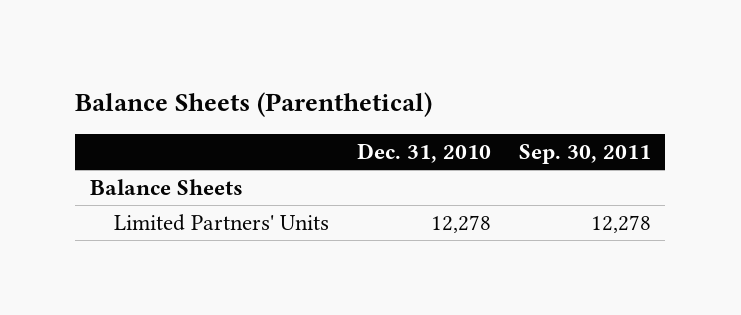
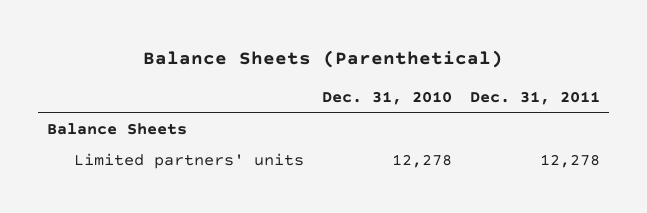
[519,143,652,164] Sep. 30, 2011 -> none
none -> [469,90,600,105] Dec. 31, 2011
[113,214,329,232] Limited Partners' Units -> [73,152,304,169] Limited partners' units

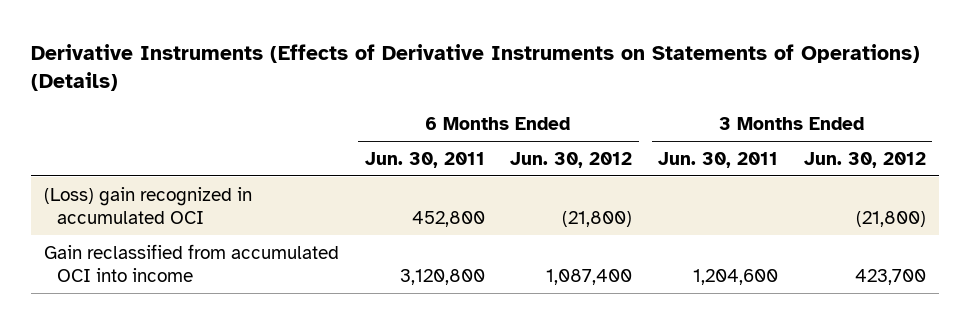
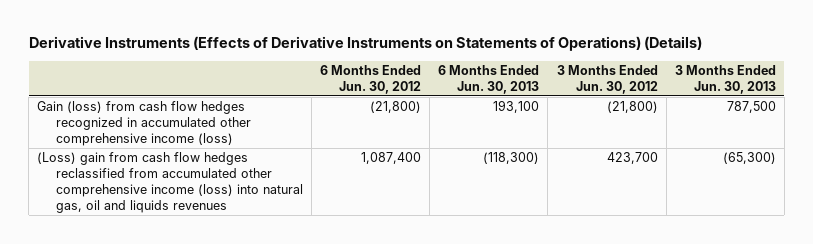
[364,151,485,168] Jun. 30, 2011 -> none
[658,151,779,168] Jun. 30, 2011 -> none
none -> [438,64,540,94] 6 Months Ended Jun. 30, 2013
none -> [674,64,776,94] 3 Months Ended Jun. 30, 2013
[43,186,252,225] (Loss) gain recognized in accumulated OCI -> [37,101,252,146] Gain (loss) from cash flow hedges recognized in accumulated other comprehensive income (loss)
[43,243,339,283] Gain reclassified from accumulated OCI into income -> [37,152,304,213] (Loss) gain from cash flow hedges reclassified from accumulated other comprehensive income (loss) into natural gas, oil and liquids revenues

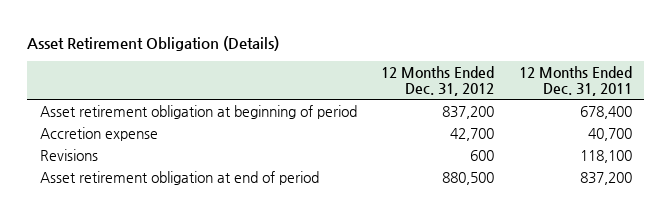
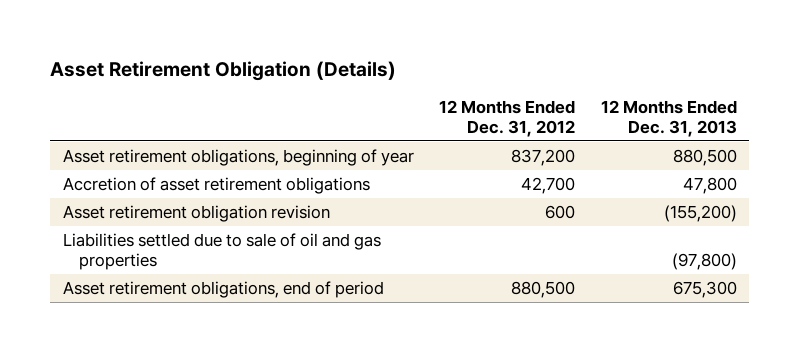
[518,66,632,96] 12 Months Ended Dec. 31, 2011 -> none
none -> [600,99,737,138] 12 Months Ended Dec. 31, 2013
[39,104,357,119] Asset retirement obligation at beginning of period -> [63,148,415,166] Asset retirement obligations, beginning of year
[39,126,158,141] Accretion expense -> [63,176,371,194] Accretion of asset retirement obligations
[39,148,98,161] Revisions -> [63,204,331,222] Asset retirement obligation revision
none -> [63,232,382,270] Liabilities settled due to sale of oil and gas properties
[39,170,319,185] Asset retirement obligation at end of period -> [63,280,385,298] Asset retirement obligations, end of period

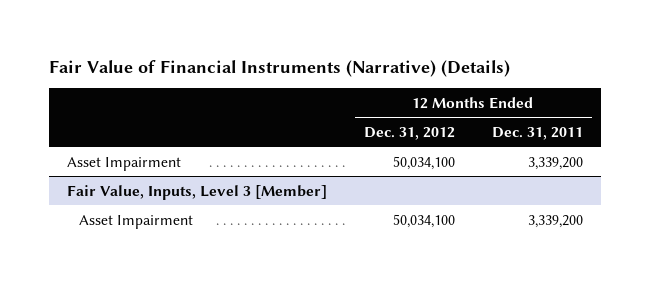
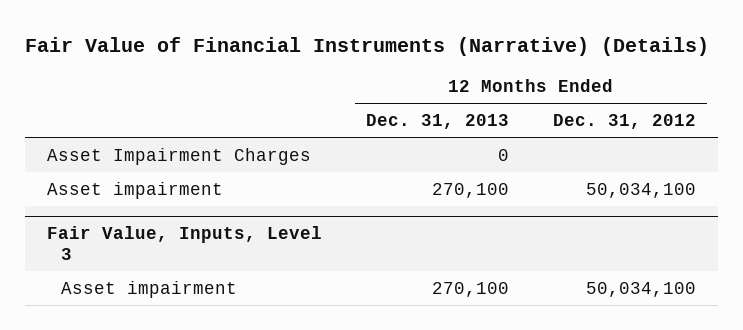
[491,126,583,140] Dec. 31, 2011 -> none
none -> [366,114,510,130] Dec. 31, 2013
none -> [47,147,312,165] Asset Impairment Charges
[66,156,181,171] Asset Impairment -> [47,181,224,199] Asset impairment
[66,184,327,200] Fair Value, Inputs, Level 3 [Member] -> [47,225,323,260] Fair Value, Inputs, Level 3
[79,214,194,229] Asset Impairment -> [61,280,238,298] Asset impairment

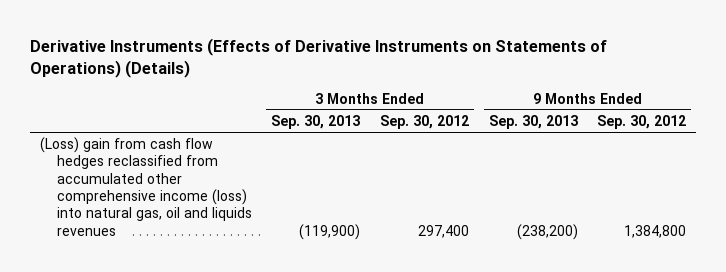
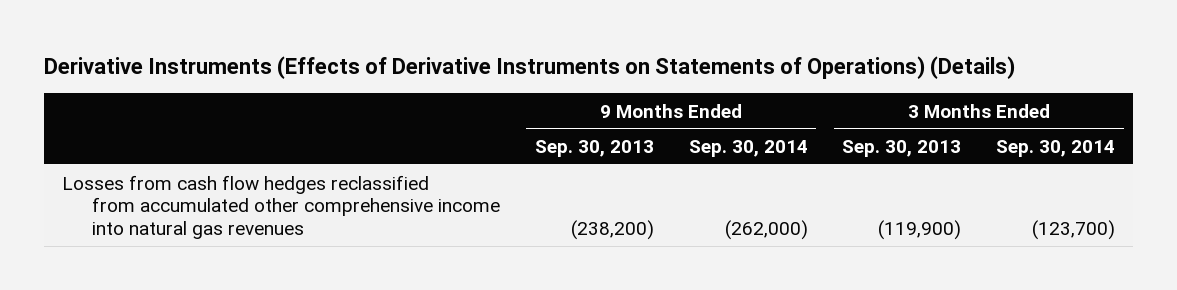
[379,114,469,129] Sep. 30, 2012 -> none
[597,114,687,129] Sep. 30, 2012 -> none
none -> [688,140,808,158] Sep. 30, 2014
none -> [996,140,1116,158] Sep. 30, 2014
[39,137,252,236] (Loss) gain from cash flow hedges reclassified from accumulated other comprehensive income (loss) into natural gas, oil and liquids revenues -> [61,174,500,239] Losses from cash flow hedges reclassified from accumulated other comprehensive income into natural gas revenues

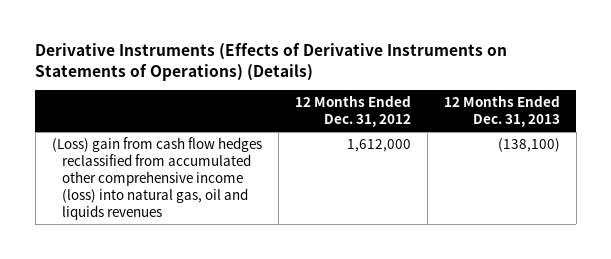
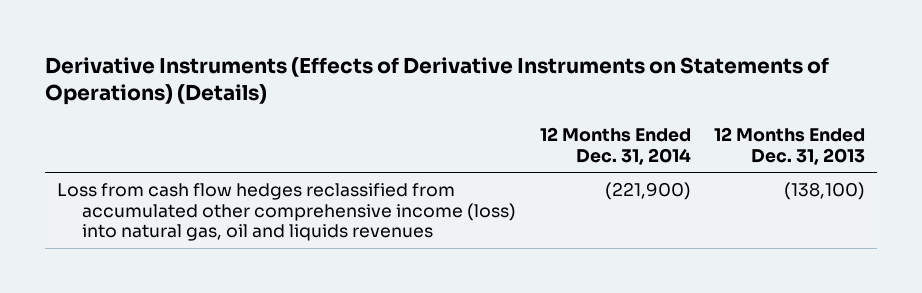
[294,95,411,128] 12 Months Ended Dec. 31, 2012 -> none
none -> [539,127,691,165] 12 Months Ended Dec. 31, 2014
[51,136,262,220] (Loss) gain from cash flow hedges reclassified from accumulated other comprehensive income (loss) into natural gas, oil and liquids revenues -> [57,183,517,242] Loss from cash flow hedges reclassified from accumulated other comprehensive income (loss) into natural gas, oil and liquids revenues

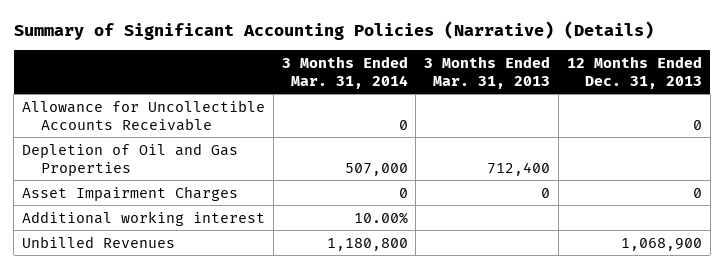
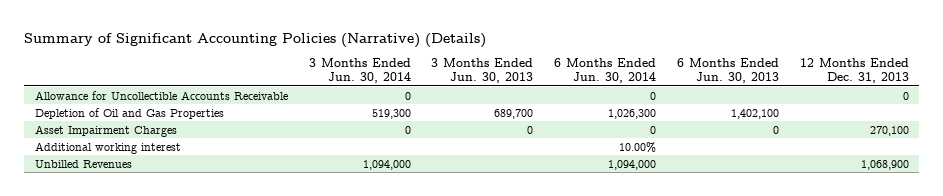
[281,56,408,89] 3 Months Ended Mar. 31, 2014 -> none
[424,56,551,89] 3 Months Ended Mar. 31, 2013 -> none
none -> [308,57,411,84] 3 Months Ended Jun. 30, 2014
none -> [431,57,534,84] 3 Months Ended Jun. 30, 2013
none -> [554,57,657,84] 6 Months Ended Jun. 30, 2014
none -> [676,57,779,84] 6 Months Ended Jun. 30, 2013
[693,187,703,198] 0 -> [869,125,909,136] 270,100

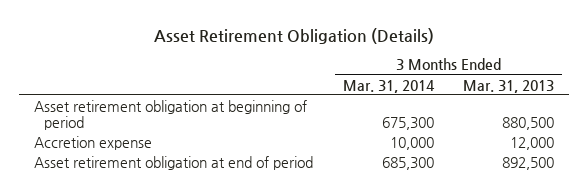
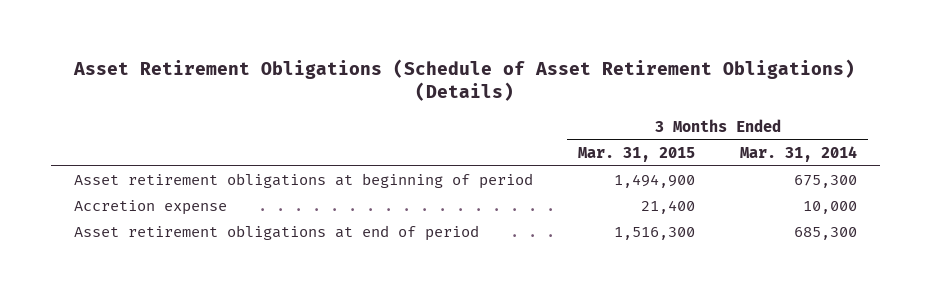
[154,27,435,44] Asset Retirement Obligation (Details) -> [73,58,856,102] Asset Retirement Obligations (Schedule of Asset Retirement Obligations) (Details)
[463,79,555,93] Mar. 31, 2013 -> none
none -> [577,147,695,163] Mar. 31, 2015
[34,99,308,131] Asset retirement obligation at beginning of period -> [73,173,533,190] Asset retirement obligations at beginning of period
[34,155,314,170] Asset retirement obligation at end of period -> [73,225,479,242] Asset retirement obligations at end of period

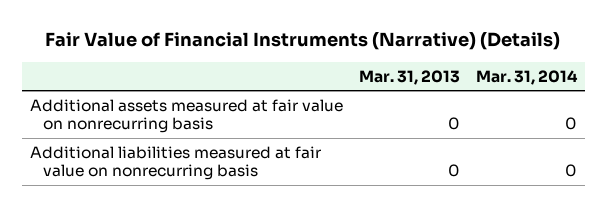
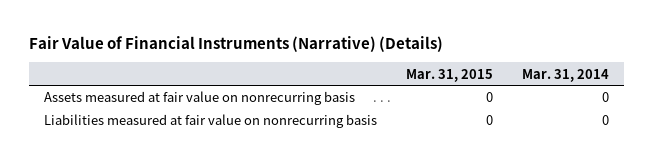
[358,69,460,85] Mar. 31, 2013 -> none
none -> [405,68,493,82] Mar. 31, 2015
[30,98,344,134] Additional assets measured at fair value on nonrecurring basis -> [43,91,355,106] Assets measured at fair value on nonrecurring basis
[30,145,322,181] Additional liabilities measured at fair value on nonrecurring basis -> [43,114,377,129] Liabilities measured at fair value on nonrecurring basis

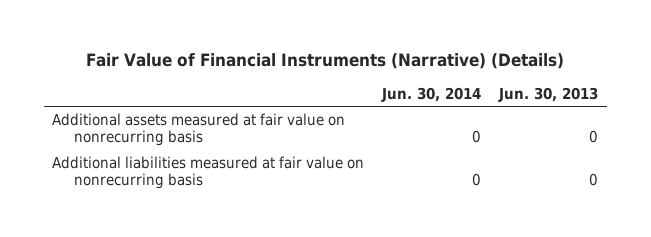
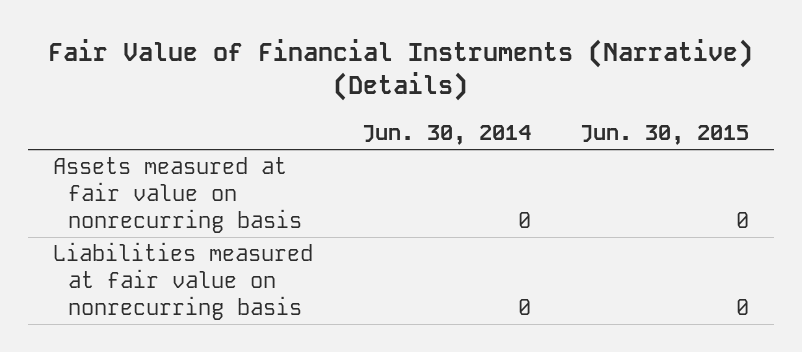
[498,86,599,102] Jun. 30, 2013 -> none
none -> [580,124,750,145] Jun. 30, 2015
[52,113,346,147] Additional assets measured at fair value on nonrecurring basis -> [52,157,303,233] Assets measured at fair value on nonrecurring basis
[52,156,365,190] Additional liabilities measured at fair value on nonrecurring basis -> [52,242,313,320] Liabilities measured at fair value on nonrecurring basis

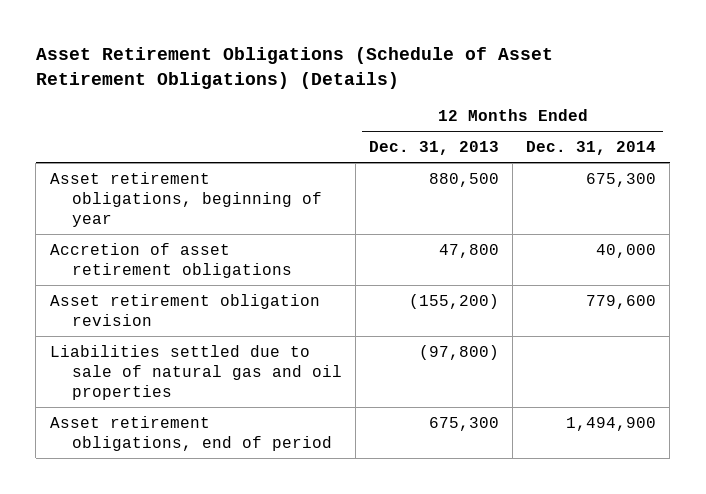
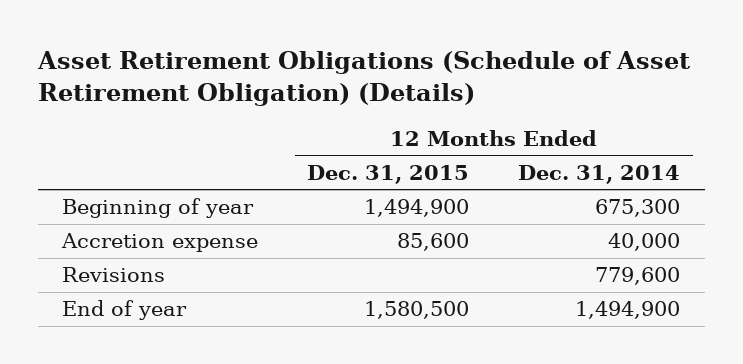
[35,47,553,89] Asset Retirement Obligations (Schedule of Asset Retirement Obligations) (Details) -> [36,51,690,106] Asset Retirement Obligations (Schedule of Asset Retirement Obligation) (Details)
[368,141,499,156] Dec. 31, 2013 -> none
none -> [307,164,470,184] Dec. 31, 2015
[49,344,342,400] Liabilities settled due to sale of natural gas and oil properties -> none
[49,171,322,227] Asset retirement obligations, beginning of year -> [62,198,255,219] Beginning of year
[49,242,292,278] Accretion of asset retirement obligations -> [61,233,259,253] Accretion expense
[49,293,320,326] Asset retirement obligation revision -> [62,267,166,283] Revisions
[49,415,332,451] Asset retirement obligations, end of period -> [62,300,188,321] End of year

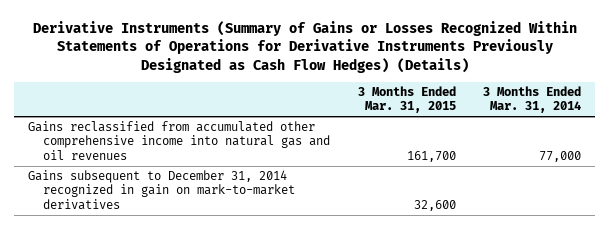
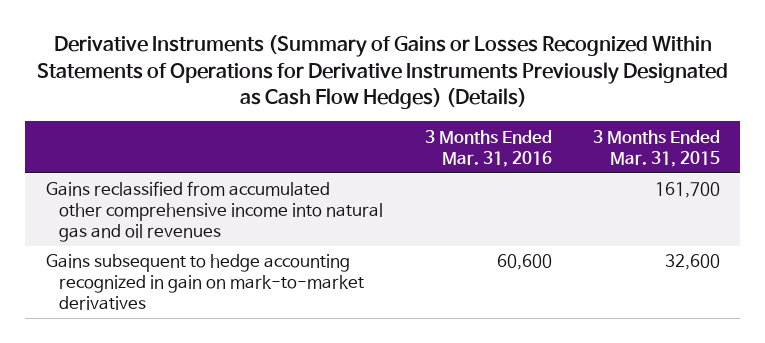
[483,85,582,114] 3 Months Ended Mar. 31, 2014 -> none
none -> [424,129,552,167] 3 Months Ended Mar. 31, 2016
[28,170,295,210] Gains subsequent to December 31, 2014 recognized in gain on mark-to-market derivatives -> [45,254,365,311] Gains subsequent to hedge accounting recognized in gain on mark-to-market derivatives

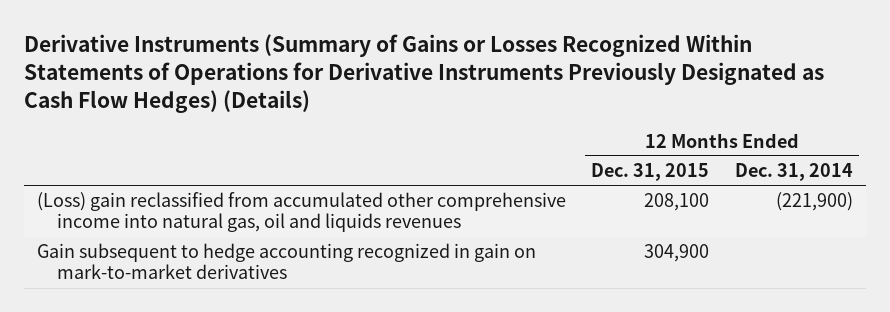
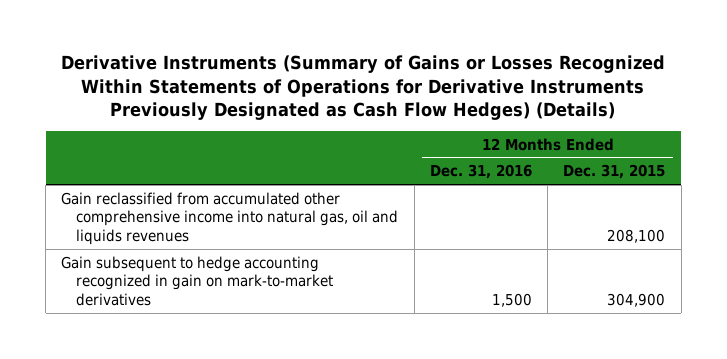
[734,163,853,182] Dec. 31, 2014 -> none
none -> [429,164,532,180] Dec. 31, 2016
[36,192,566,233] (Loss) gain reclassified from accumulated other comprehensive income into natural gas, oil and liquids revenues -> [61,191,399,246] Gain reclassified from accumulated other comprehensive income into natural gas, oil and liquids revenues

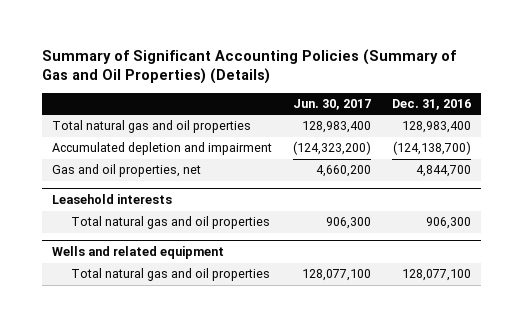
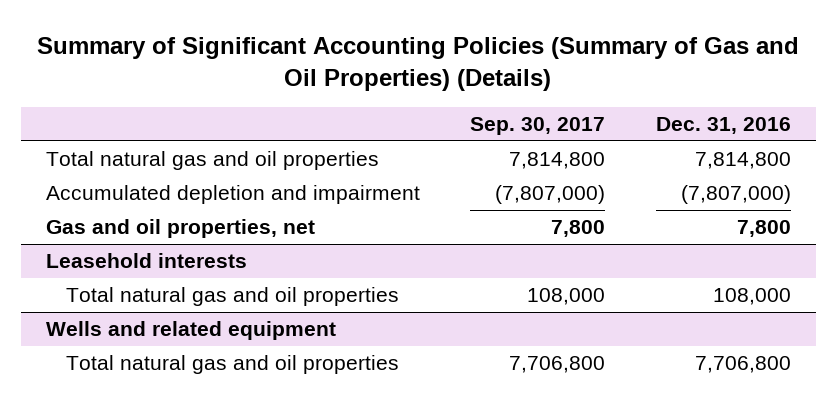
[293,98,372,110] Jun. 30, 2017 -> none
none -> [470,117,606,136] Sep. 30, 2017
[401,121,471,134] 128,983,400 -> [694,152,791,170] 7,814,800
[392,141,471,156] (124,138,700) -> [680,185,791,205] (7,807,000)
[415,165,471,178] 4,844,700 -> [736,220,791,238] 7,800
[425,217,471,230] 906,300 -> [712,288,791,306] 108,000
[401,269,471,282] 128,077,100 -> [694,356,791,374] 7,706,800

